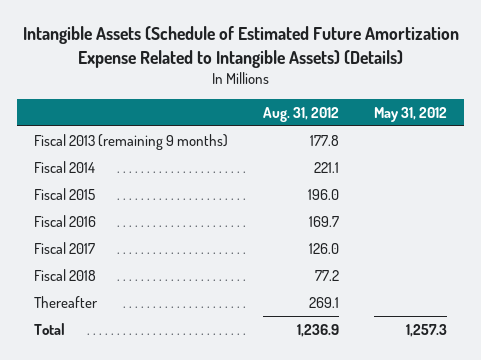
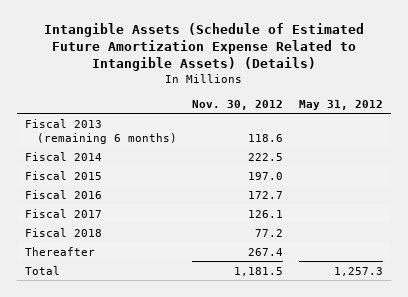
[263,106,340,122] Aug. 31, 2012 -> none
none -> [192,99,284,110] Nov. 30, 2012
[34,133,229,150] Fiscal 2013 (remaining 9 months) -> [24,118,177,144] Fiscal 2013 (remaining 6 months)

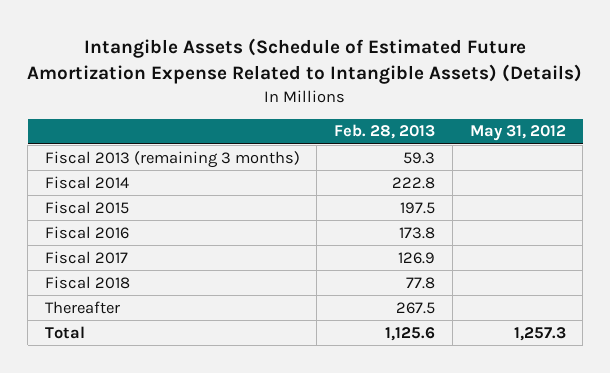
[192,99,284,110] Nov. 30, 2012 -> none
none -> [334,124,436,140] Feb. 28, 2013
[24,118,177,144] Fiscal 2013 (remaining 6 months) -> [44,150,300,168] Fiscal 2013 (remaining 3 months)

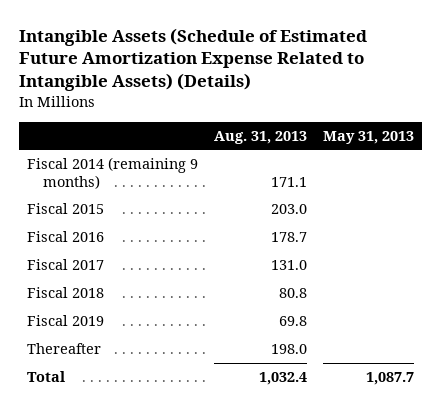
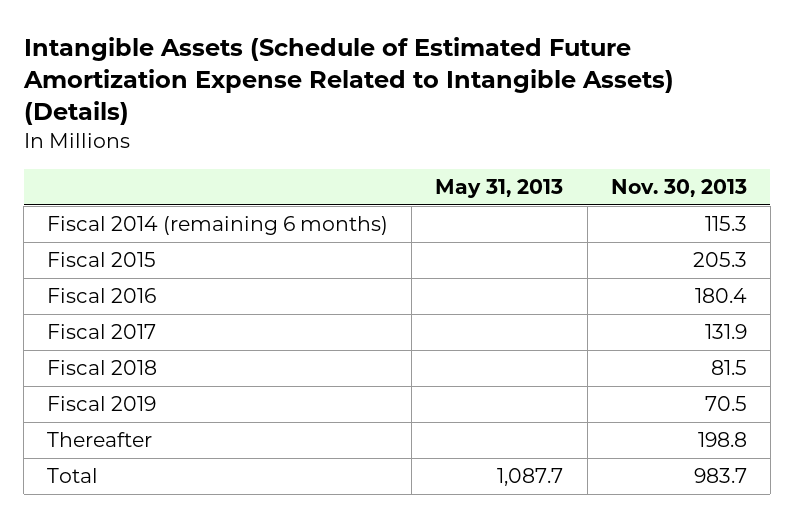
[213,130,307,144] Aug. 31, 2013 -> none
none -> [610,178,747,197] Nov. 30, 2013
[27,157,199,189] Fiscal 2014 (remaining 9 months) -> [47,216,389,236] Fiscal 2014 (remaining 6 months)

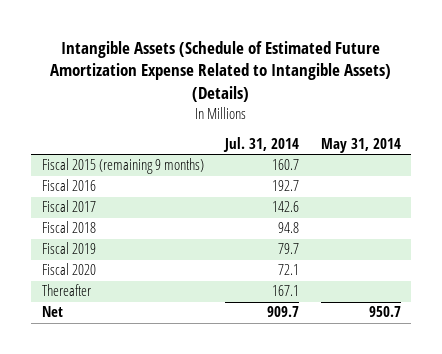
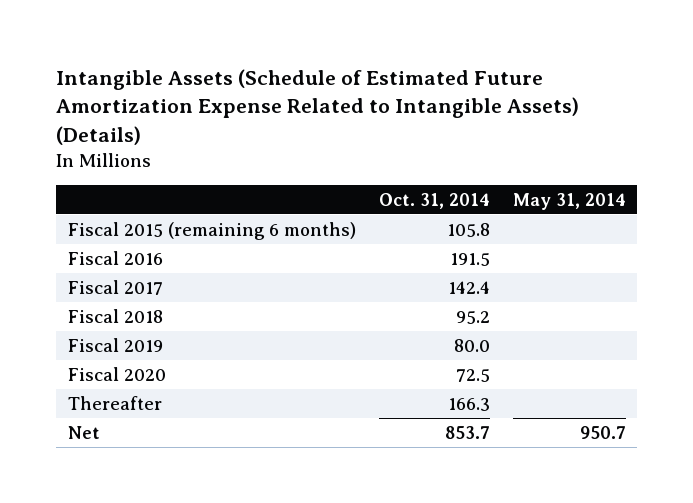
[223,137,300,153] Jul. 31, 2014 -> none
none -> [378,192,490,209] Oct. 31, 2014
[41,158,204,175] Fiscal 2015 (remaining 9 months) -> [67,221,356,240] Fiscal 2015 (remaining 6 months)

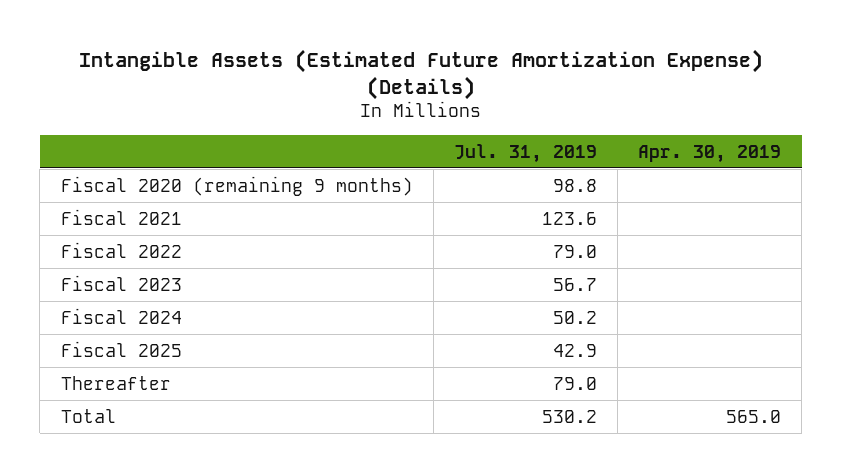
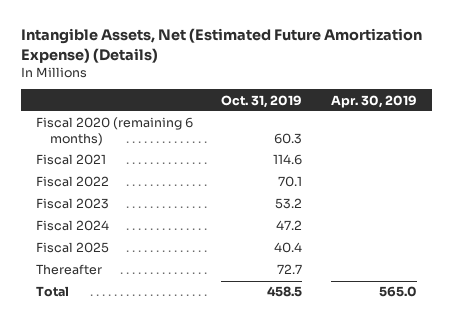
[78,48,763,100] Intangible Assets (Estimated Future Amortization Expense) (Details) -> [21,28,423,63] Intangible Assets, Net (Estimated Future Amortization Expense) (Details)
[453,143,597,163] Jul. 31, 2019 -> none
none -> [221,94,303,108] Oct. 31, 2019
[60,175,413,196] Fiscal 2020 (remaining 9 months) -> [35,117,193,146] Fiscal 2020 (remaining 6 months)

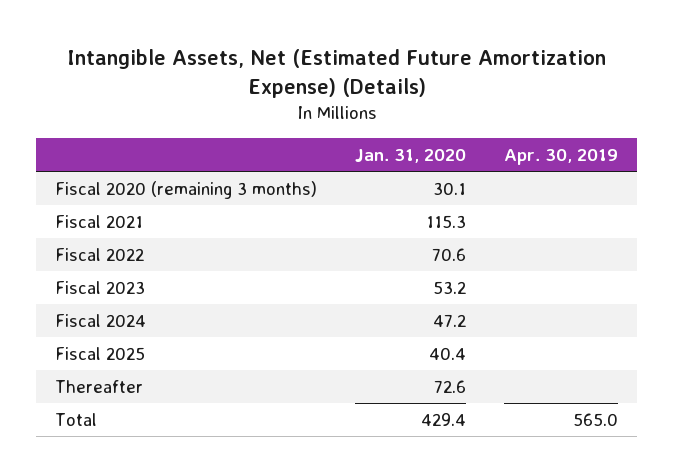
[221,94,303,108] Oct. 31, 2019 -> none
none -> [355,148,467,163] Jan. 31, 2020
[35,117,193,146] Fiscal 2020 (remaining 6 months) -> [54,181,317,200] Fiscal 2020 (remaining 3 months)

